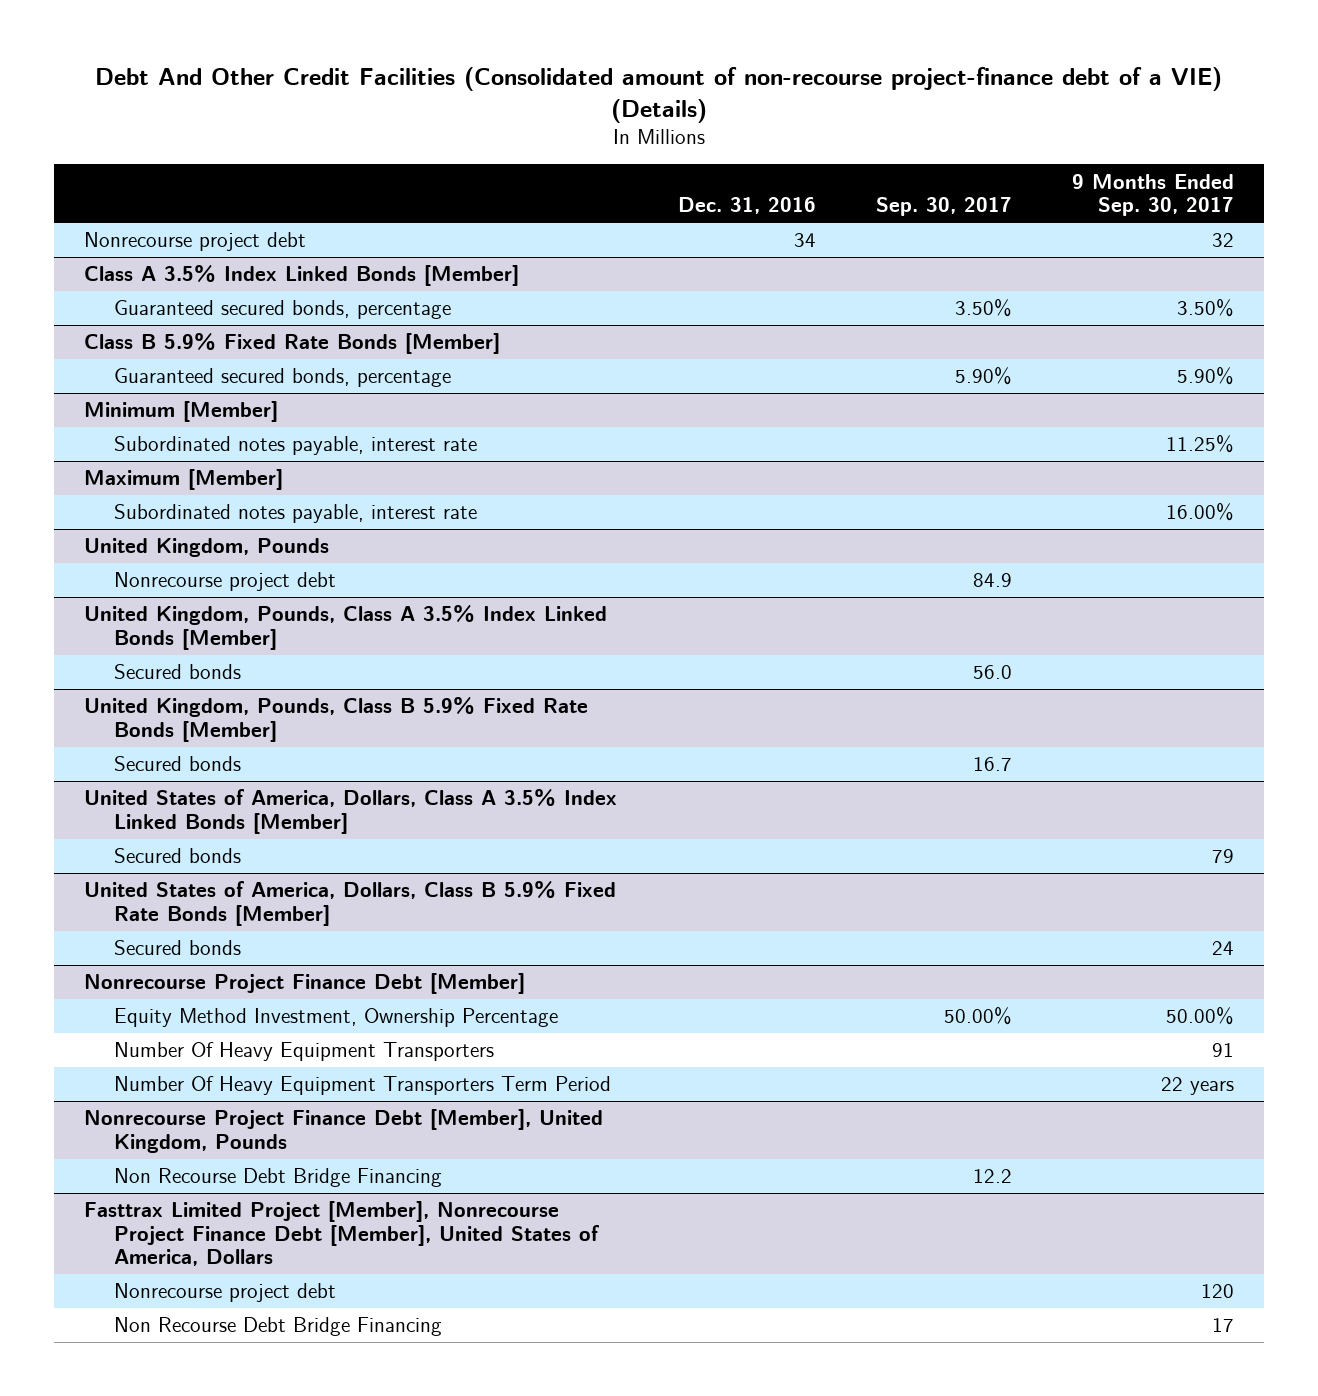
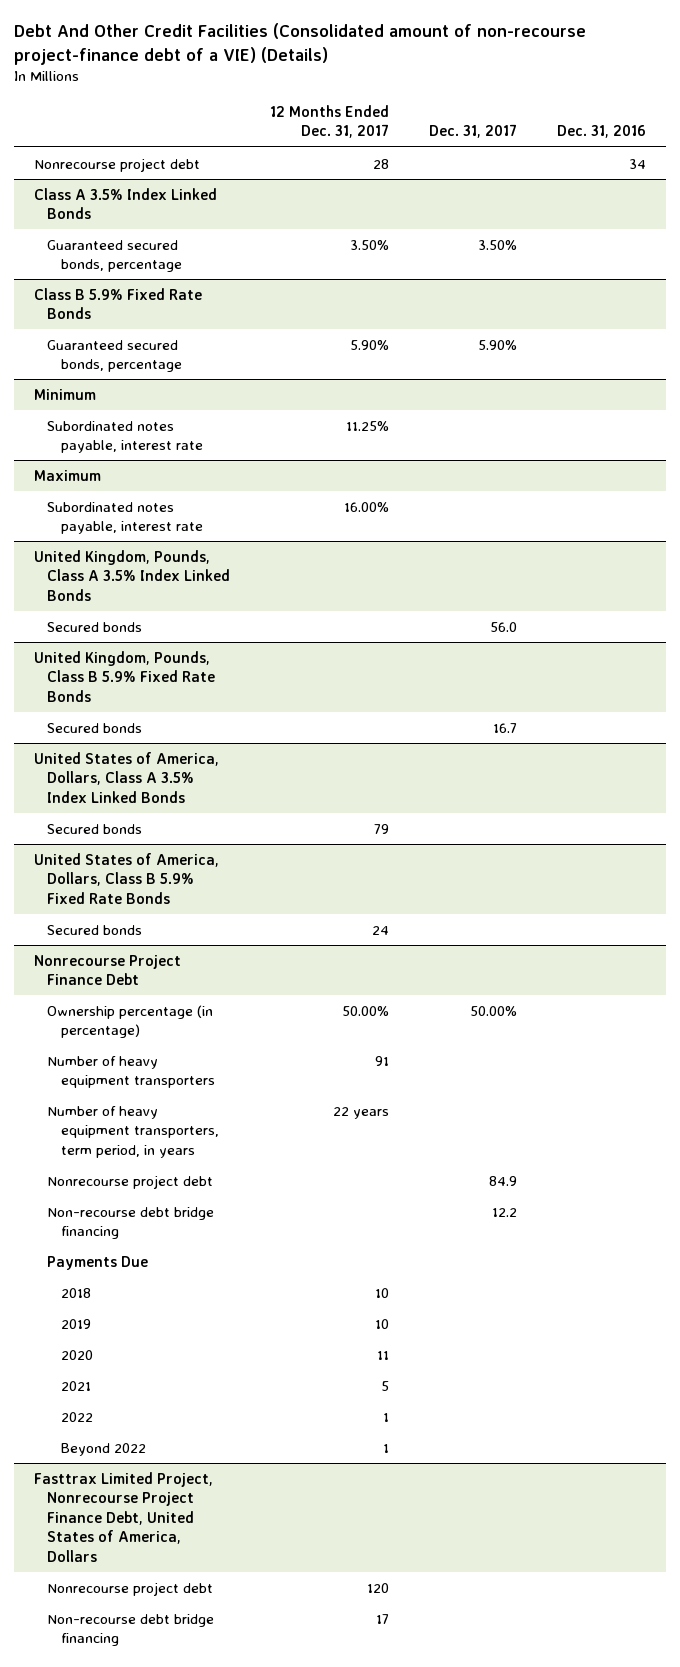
[875,197,1012,217] Sep. 30, 2017 -> none
[1072,173,1235,217] 9 Months Ended Sep. 30, 2017 -> none
none -> [270,104,390,139] 12 Months Ended Dec. 31, 2017
none -> [429,124,518,139] Dec. 31, 2017
[84,265,520,287] Class A 3.5% Index Linked Bonds [Member] -> [33,187,217,220] Class A 3.5% Index Linked Bonds
[84,333,501,355] Class B 5.9% Fixed Rate Bonds [Member] -> [33,287,202,320] Class B 5.9% Fixed Rate Bonds
[84,401,279,423] Minimum [Member] -> [33,388,96,400] Minimum
[84,469,284,491] Maximum [Member] -> [33,469,101,481] Maximum
[84,538,330,558] United Kingdom, Pounds -> none
[113,572,336,592] Nonrecourse project debt -> none
[84,605,608,650] United Kingdom, Pounds, Class A 3.5% Index Linked Bonds [Member] -> [33,549,231,601] United Kingdom, Pounds, Class A 3.5% Index Linked Bonds
[84,697,589,742] United Kingdom, Pounds, Class B 5.9% Fixed Rate Bonds [Member] -> [33,650,216,702] United Kingdom, Pounds, Class B 5.9% Fixed Rate Bonds
[84,789,618,834] United States of America, Dollars, Class A 3.5% Index Linked Bonds [Member] -> [33,751,219,803] United States of America, Dollars, Class A 3.5% Index Linked Bonds
[84,881,617,926] United States of America, Dollars, Class B 5.9% Fixed Rate Bonds [Member] -> [33,852,219,904] United States of America, Dollars, Class B 5.9% Fixed Rate Bonds
[84,1109,604,1153] Nonrecourse Project Finance Debt [Member], United Kingdom, Pounds -> none
[113,1168,442,1188] Non Recourse Debt Bridge Financing -> none
[84,973,526,995] Nonrecourse Project Finance Debt [Member] -> [33,954,181,986] Nonrecourse Project Finance Debt
[113,1008,558,1028] Equity Method Investment, Ownership Percentage -> [47,1004,214,1039] Ownership percentage (in percentage)
[113,1042,494,1062] Number Of Heavy Equipment Transporters -> [47,1055,216,1089] Number of heavy equipment transporters
[113,1076,611,1096] Number Of Heavy Equipment Transporters Term Period -> [47,1105,220,1158] Number of heavy equipment transporters, term period, in years
none -> [47,1174,214,1189] Nonrecourse project debt
none -> [47,1206,215,1240] Non-recourse debt bridge financing
none -> [47,1255,149,1270] Payments Due
none -> [61,1287,92,1298] 2018
none -> [61,1318,92,1329] 2019
none -> [61,1349,94,1360] 2020
none -> [61,1380,92,1391] 2021
none -> [61,1411,94,1422] 2022
none -> [61,1442,147,1456] Beyond 2022
[84,1201,599,1267] Fasttrax Limited Project [Member], Nonrecourse Project Finance Debt [Member], United States of America, Dollars -> [33,1471,213,1562] Fasttrax Limited Project, Nonrecourse Project Finance Debt, United States of America, Dollars
[113,1317,442,1337] Non Recourse Debt Bridge Financing -> [47,1613,215,1647] Non-recourse debt bridge financing

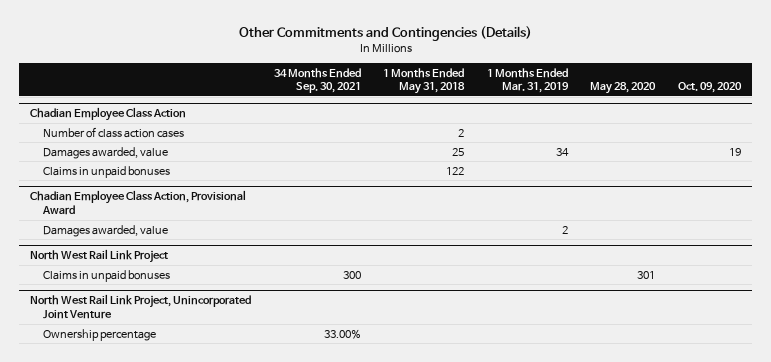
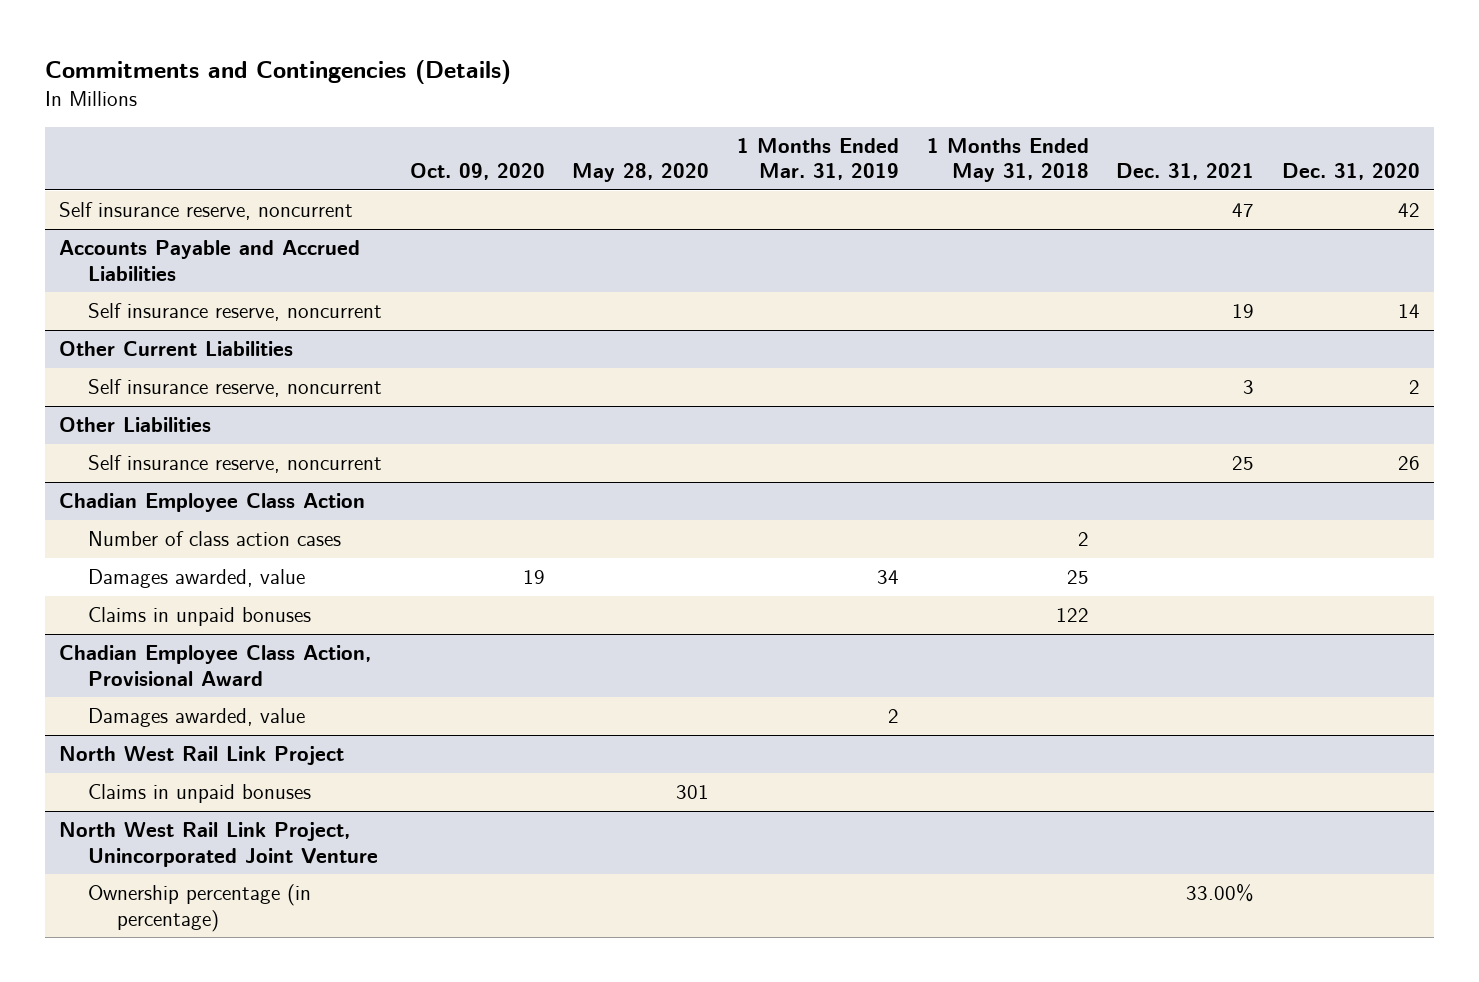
[238,25,532,41] Other Commitments and Contingencies (Details) -> [45,59,512,84] Commitments and Contingencies (Details)
[273,67,361,94] 34 Months Ended Sep. 30, 2021 -> none
none -> [1116,163,1255,181] Dec. 31, 2021
none -> [1281,163,1420,181] Dec. 31, 2020
none -> [59,202,354,221] Self insurance reserve, noncurrent
none -> [59,240,361,281] Accounts Payable and Accrued Liabilities
none -> [88,303,383,322] Self insurance reserve, noncurrent
none -> [59,341,294,357] Other Current Liabilities
none -> [88,379,383,398] Self insurance reserve, noncurrent
none -> [59,417,212,433] Other Liabilities
none -> [88,455,383,474] Self insurance reserve, noncurrent
[43,328,157,341] Ownership percentage -> [88,884,312,932] Ownership percentage (in percentage)

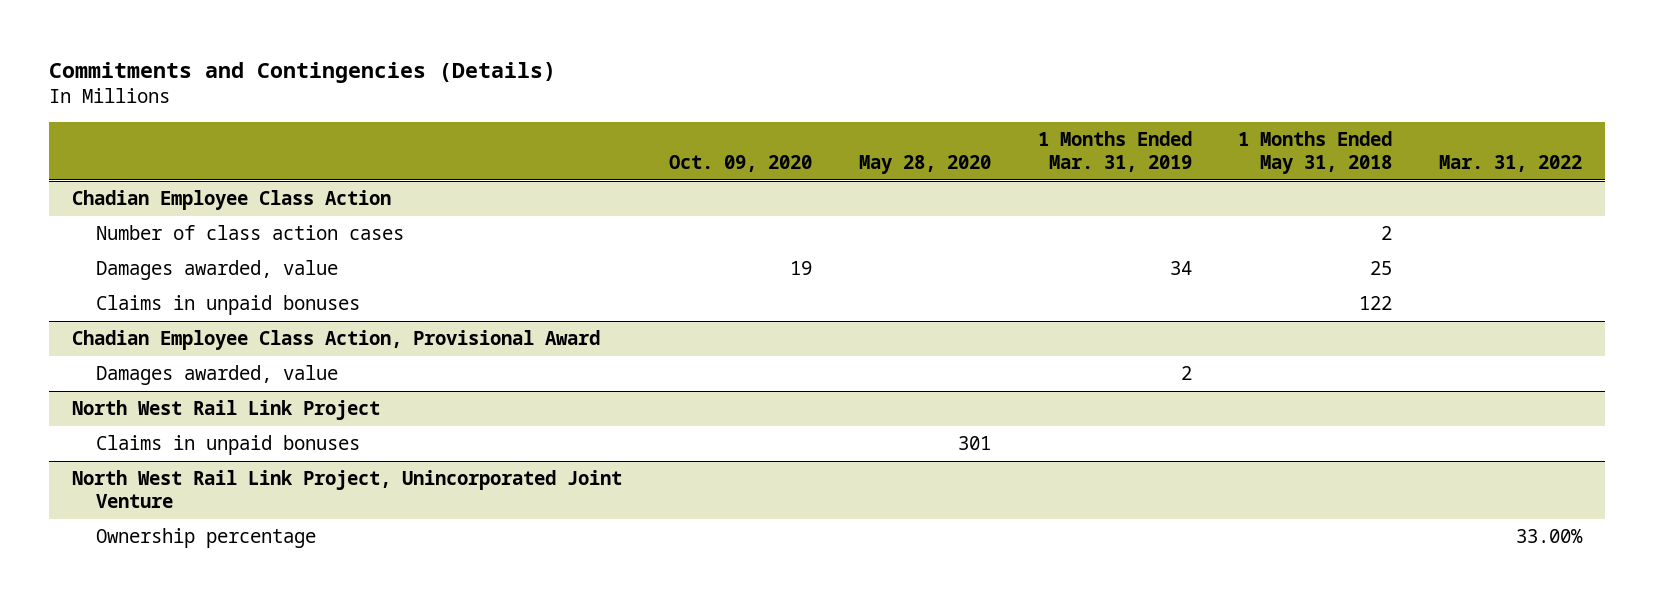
[1116,163,1255,181] Dec. 31, 2021 -> none
[1281,163,1420,181] Dec. 31, 2020 -> none
none -> [1439,154,1583,172] Mar. 31, 2022
[59,202,354,221] Self insurance reserve, noncurrent -> none
[59,240,361,281] Accounts Payable and Accrued Liabilities -> none
[88,303,383,322] Self insurance reserve, noncurrent -> none
[59,341,294,357] Other Current Liabilities -> none
[88,379,383,398] Self insurance reserve, noncurrent -> none
[59,417,212,433] Other Liabilities -> none
[88,455,383,474] Self insurance reserve, noncurrent -> none
[88,884,312,932] Ownership percentage (in percentage) -> [96,528,317,549] Ownership percentage

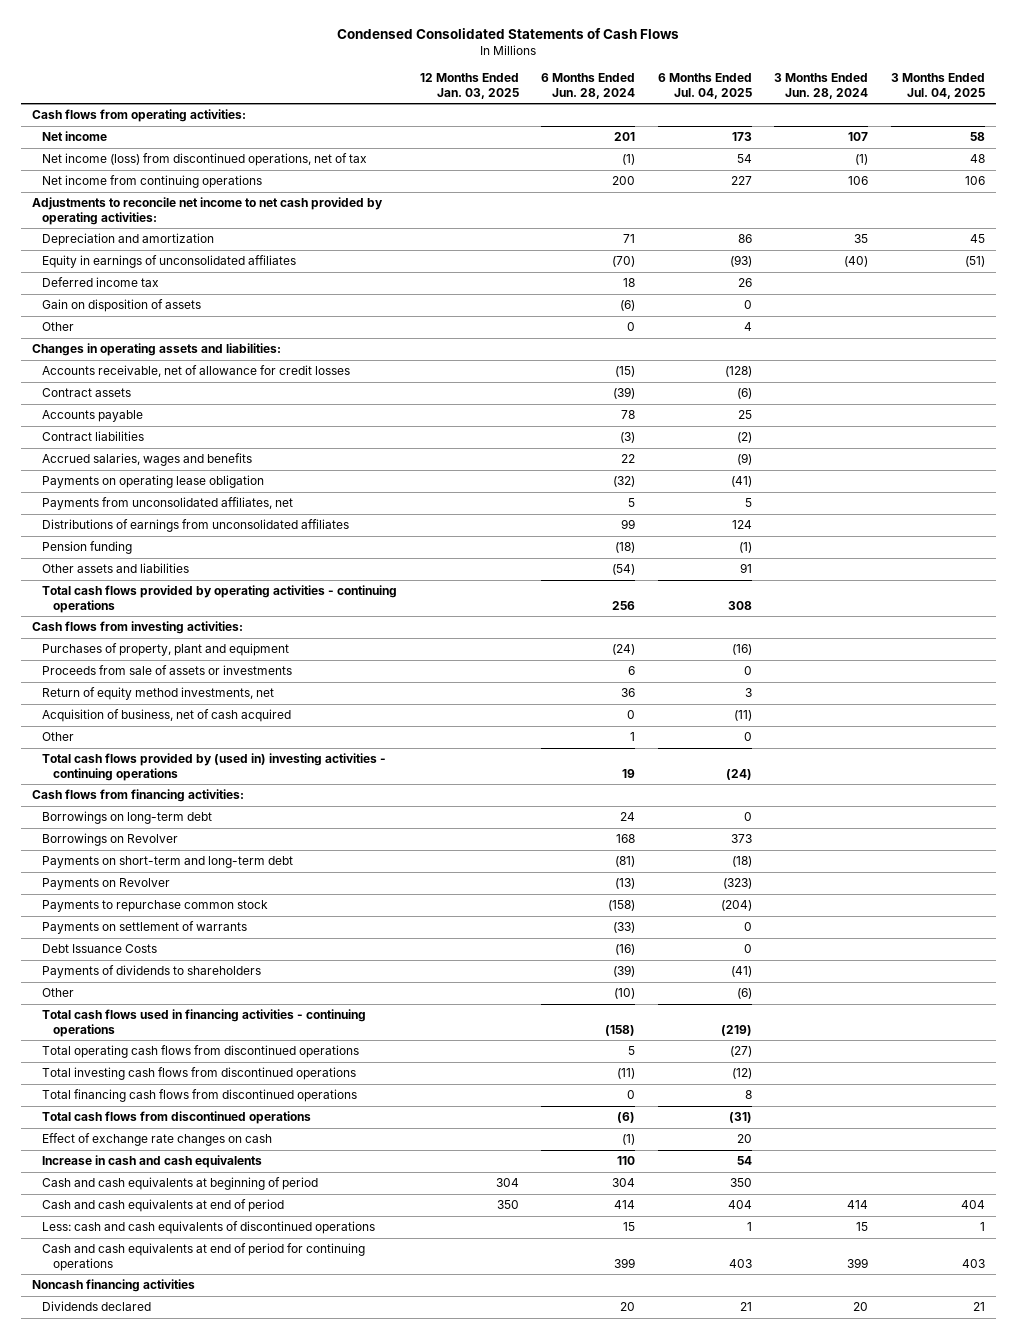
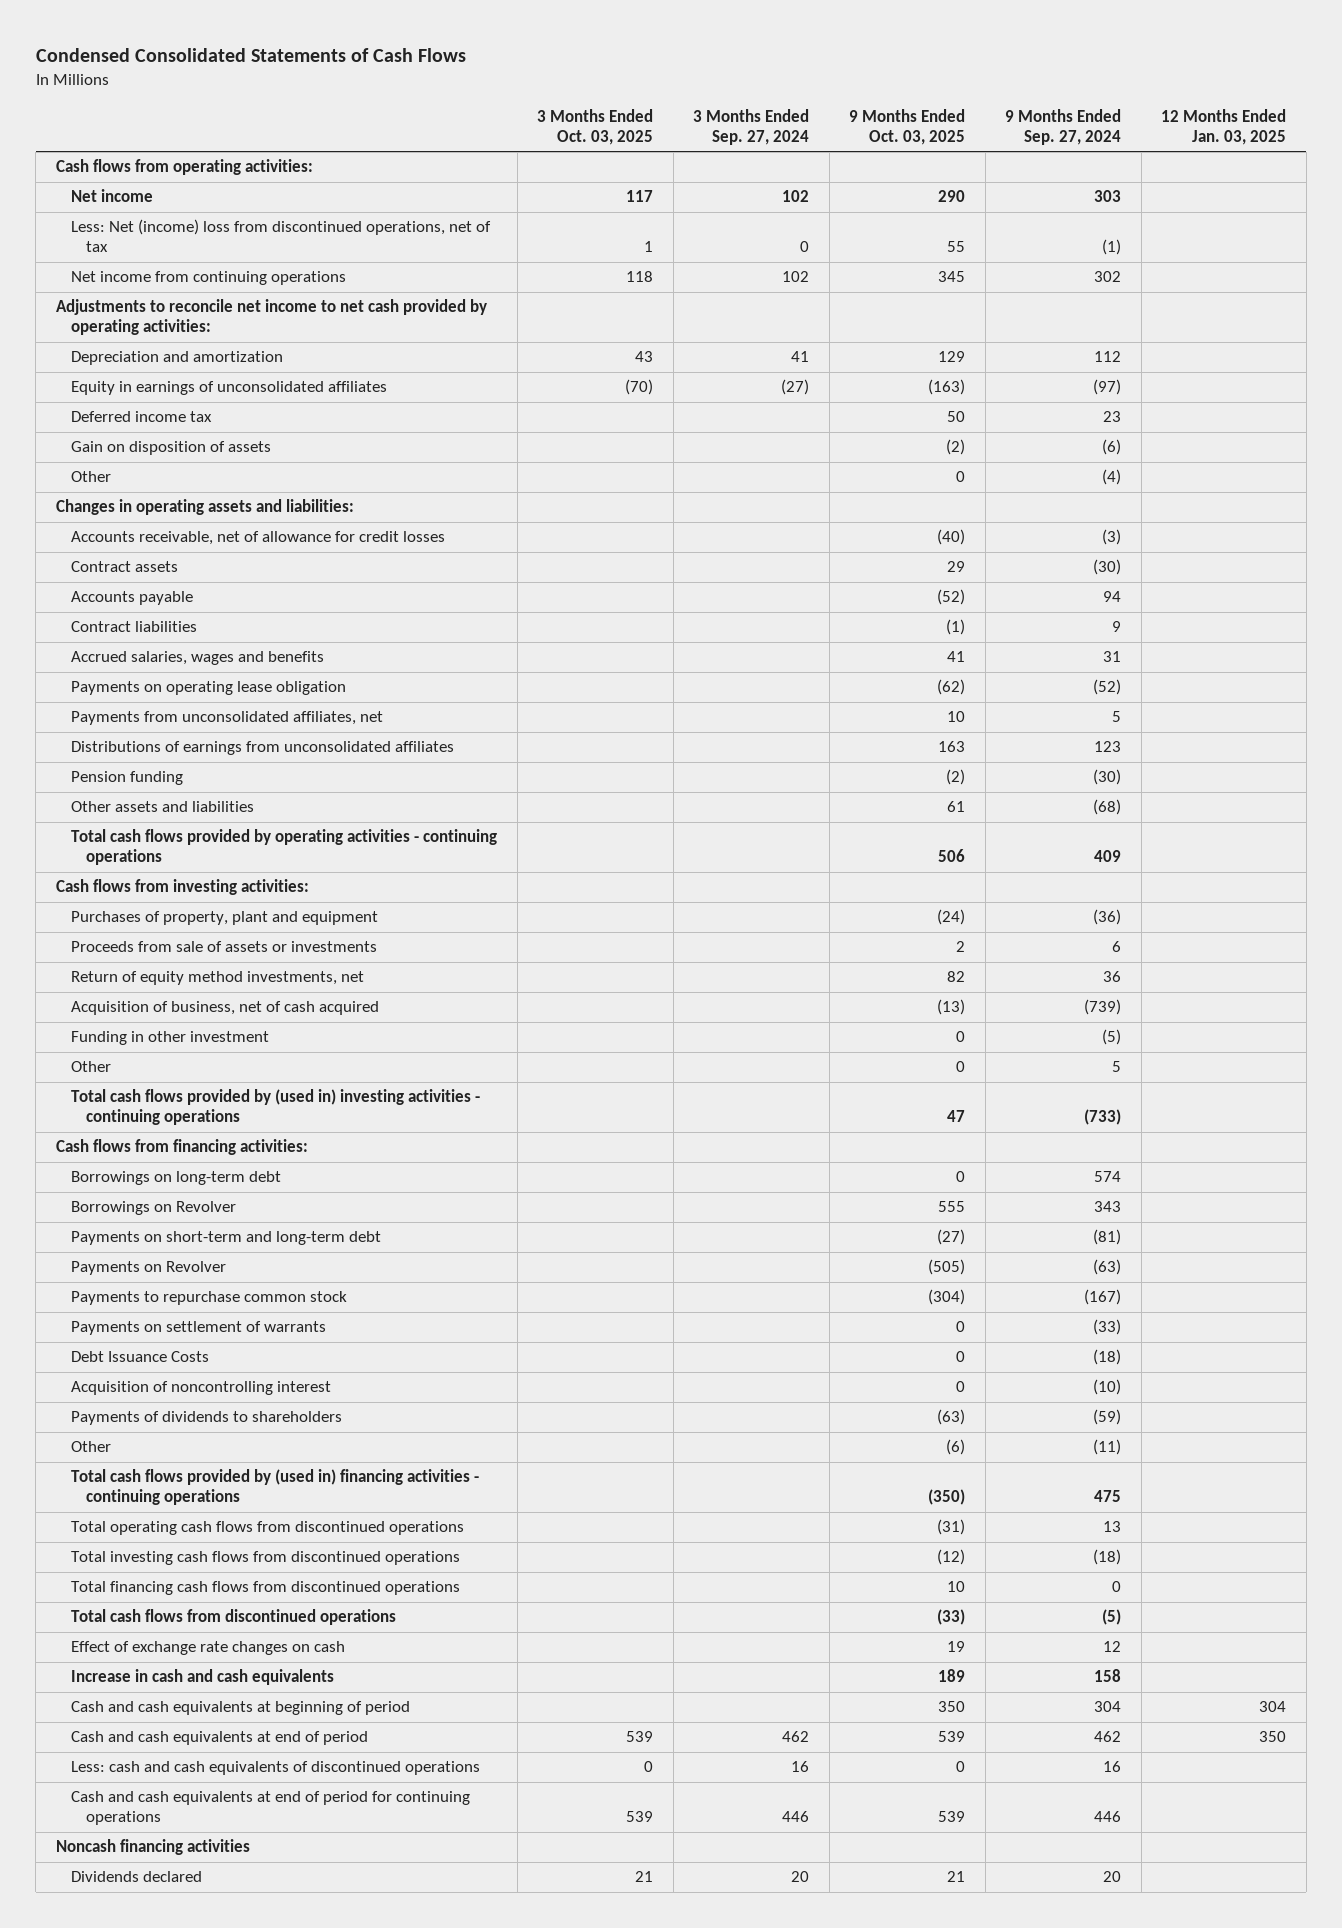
[541,73,636,99] 6 Months Ended Jun. 28, 2024 -> none
[657,73,752,99] 6 Months Ended Jul. 04, 2025 -> none
[774,73,869,99] 3 Months Ended Jun. 28, 2024 -> none
[890,73,985,99] 3 Months Ended Jul. 04, 2025 -> none
none -> [537,108,654,145] 3 Months Ended Oct. 03, 2025
none -> [693,108,810,145] 3 Months Ended Sep. 27, 2024
none -> [849,108,966,145] 9 Months Ended Oct. 03, 2025
none -> [1005,108,1122,145] 9 Months Ended Sep. 27, 2024
[42,153,368,167] Net income (loss) from discontinued operations, net of tax -> [71,219,492,253] Less: Net (income) loss from discontinued operations, net of tax
none -> [71,1031,270,1046] Funding in other investment
none -> [71,1381,332,1396] Acquisition of noncontrolling interest
[42,1009,367,1037] Total cash flows used in financing activities - continuing operations -> [71,1469,480,1506] Total cash flows provided by (used in) financing activities - continuing operations

